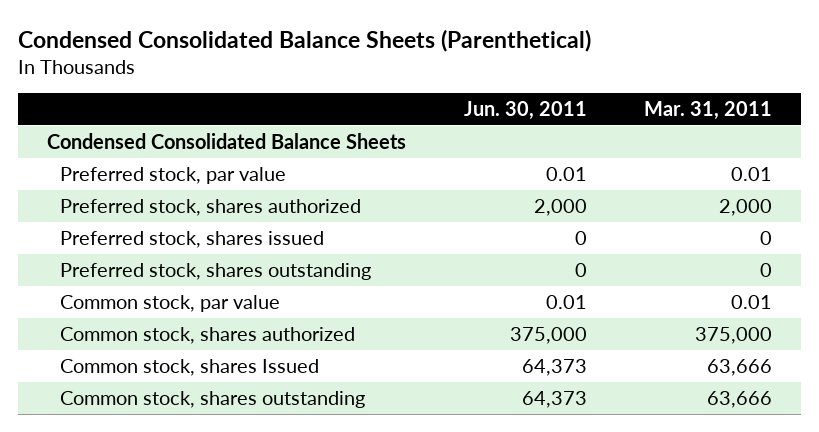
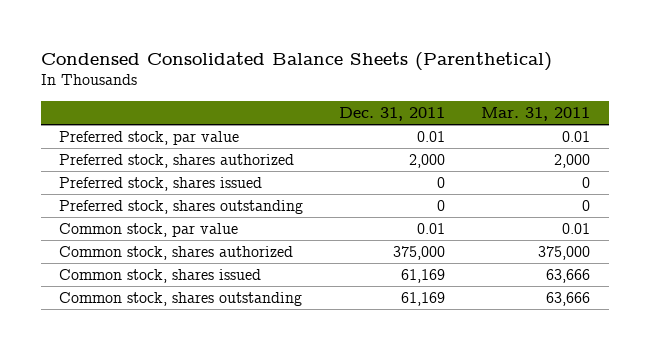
[463,101,587,121] Jun. 30, 2011 -> none
none -> [339,106,446,121] Dec. 31, 2011
[46,132,406,149] Condensed Consolidated Balance Sheets -> none
[60,358,320,376] Common stock, shares Issued -> [58,269,261,284] Common stock, shares issued

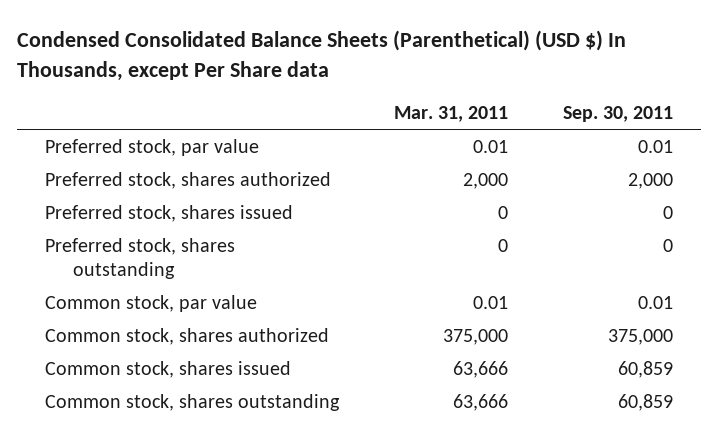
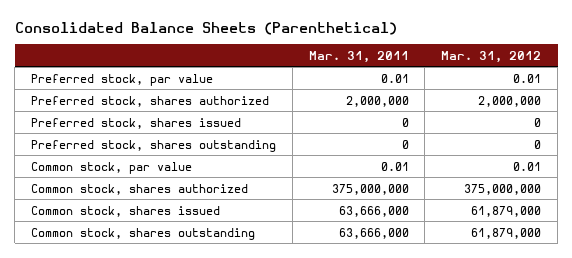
[17,29,627,81] Condensed Consolidated Balance Sheets (Parenthetical) (USD $) In Thousands, except Per Share data -> [14,21,397,35] Consolidated Balance Sheets (Parenthetical)
[563,105,674,122] Sep. 30, 2011 -> none
none -> [441,50,542,63] Mar. 31, 2012
[462,172,508,189] 2,000 -> [345,95,409,107] 2,000,000
[442,328,508,345] 375,000 -> [331,183,409,195] 375,000,000
[452,360,508,378] 63,666 -> [338,205,409,217] 63,666,000
[452,393,508,411] 63,666 -> [338,227,409,239] 63,666,000

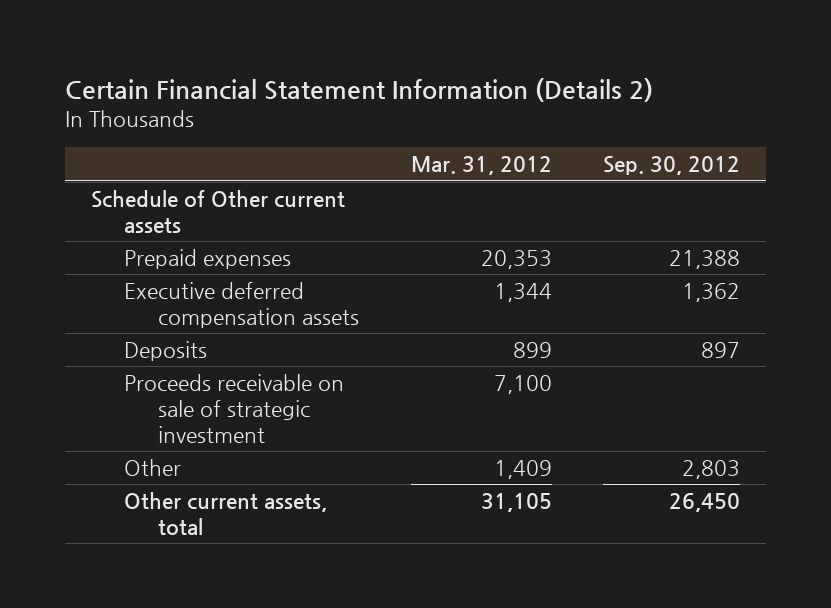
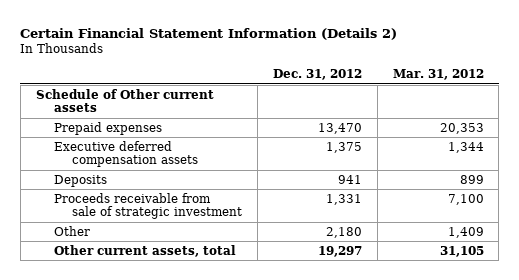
[603,156,741,176] Sep. 30, 2012 -> none
none -> [272,69,362,81] Dec. 31, 2012
[124,374,345,444] Proceeds receivable on sale of strategic investment -> [53,192,242,220] Proceeds receivable from sale of strategic investment

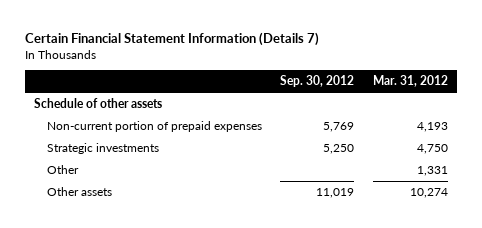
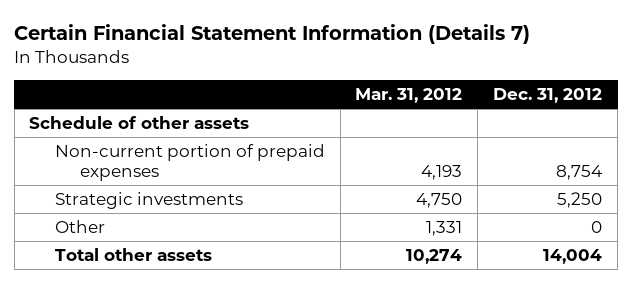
[280,75,355,88] Sep. 30, 2012 -> none
none -> [493,88,603,104] Dec. 31, 2012
[46,187,112,197] Other assets -> [54,247,212,261] Total other assets

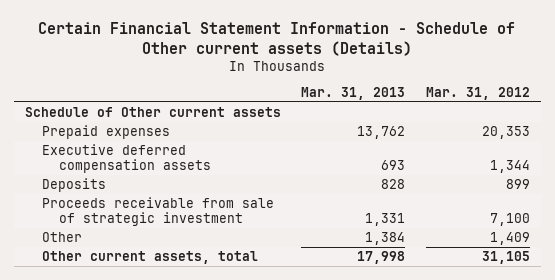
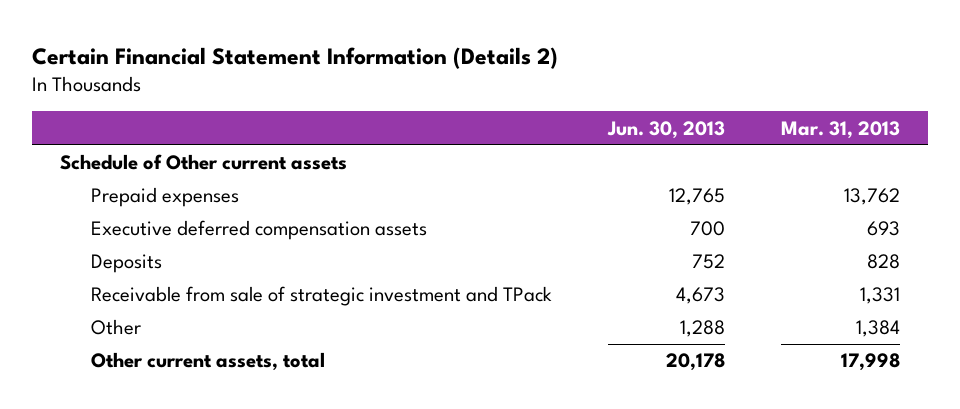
[38,21,516,56] Certain Financial Statement Information - Schedule of Other current assets (Details) -> [32,46,559,69] Certain Financial Statement Information (Details 2)
[426,87,531,101] Mar. 31, 2012 -> none
none -> [606,120,725,139] Jun. 30, 2013
[41,196,274,227] Proceeds receivable from sale of strategic investment -> [90,286,552,307] Receivable from sale of strategic investment and TPack

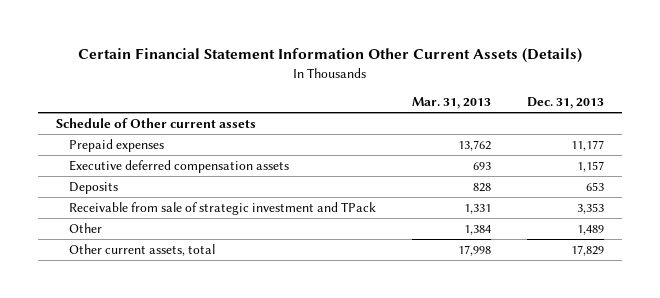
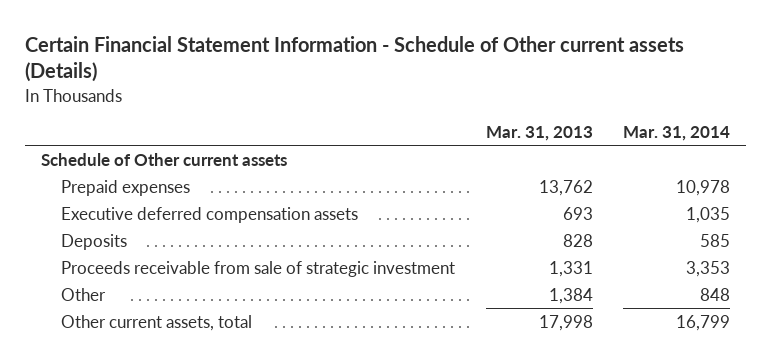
[78,48,583,64] Certain Financial Statement Information Other Current Assets (Details) -> [25,35,685,83] Certain Financial Statement Information - Schedule of Other current assets (Details)
[527,97,605,110] Dec. 31, 2013 -> none
none -> [623,126,731,142] Mar. 31, 2014
[68,201,376,215] Receivable from sale of strategic investment and TPack -> [61,260,456,277] Proceeds receivable from sale of strategic investment

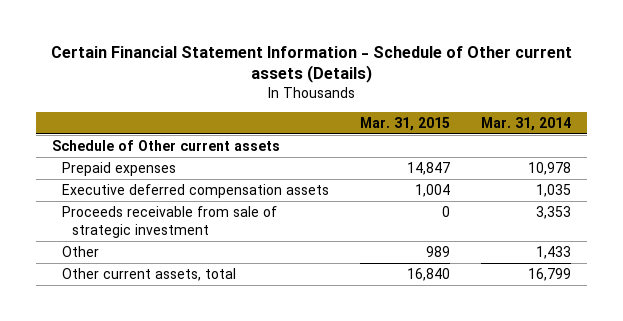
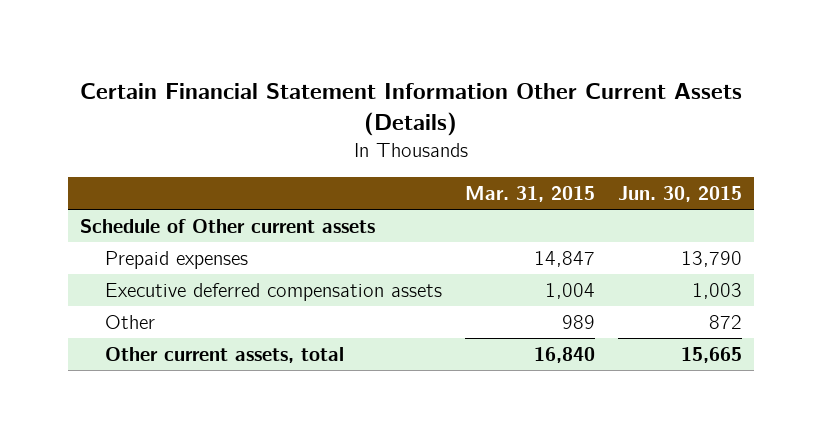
[50,45,572,84] Certain Financial Statement Information - Schedule of Other current assets (Details) -> [79,82,742,136] Certain Financial Statement Information Other Current Assets (Details)
[481,116,572,131] Mar. 31, 2014 -> none
none -> [617,185,742,202] Jun. 30, 2015
[62,205,278,238] Proceeds receivable from sale of strategic investment -> none

